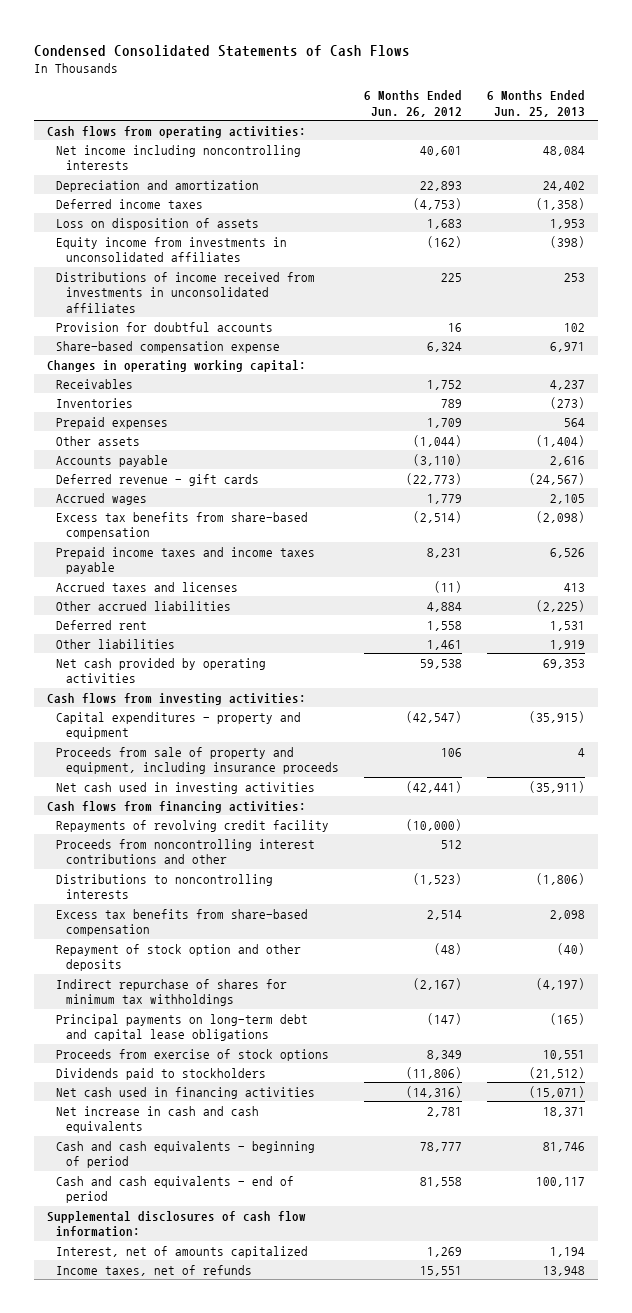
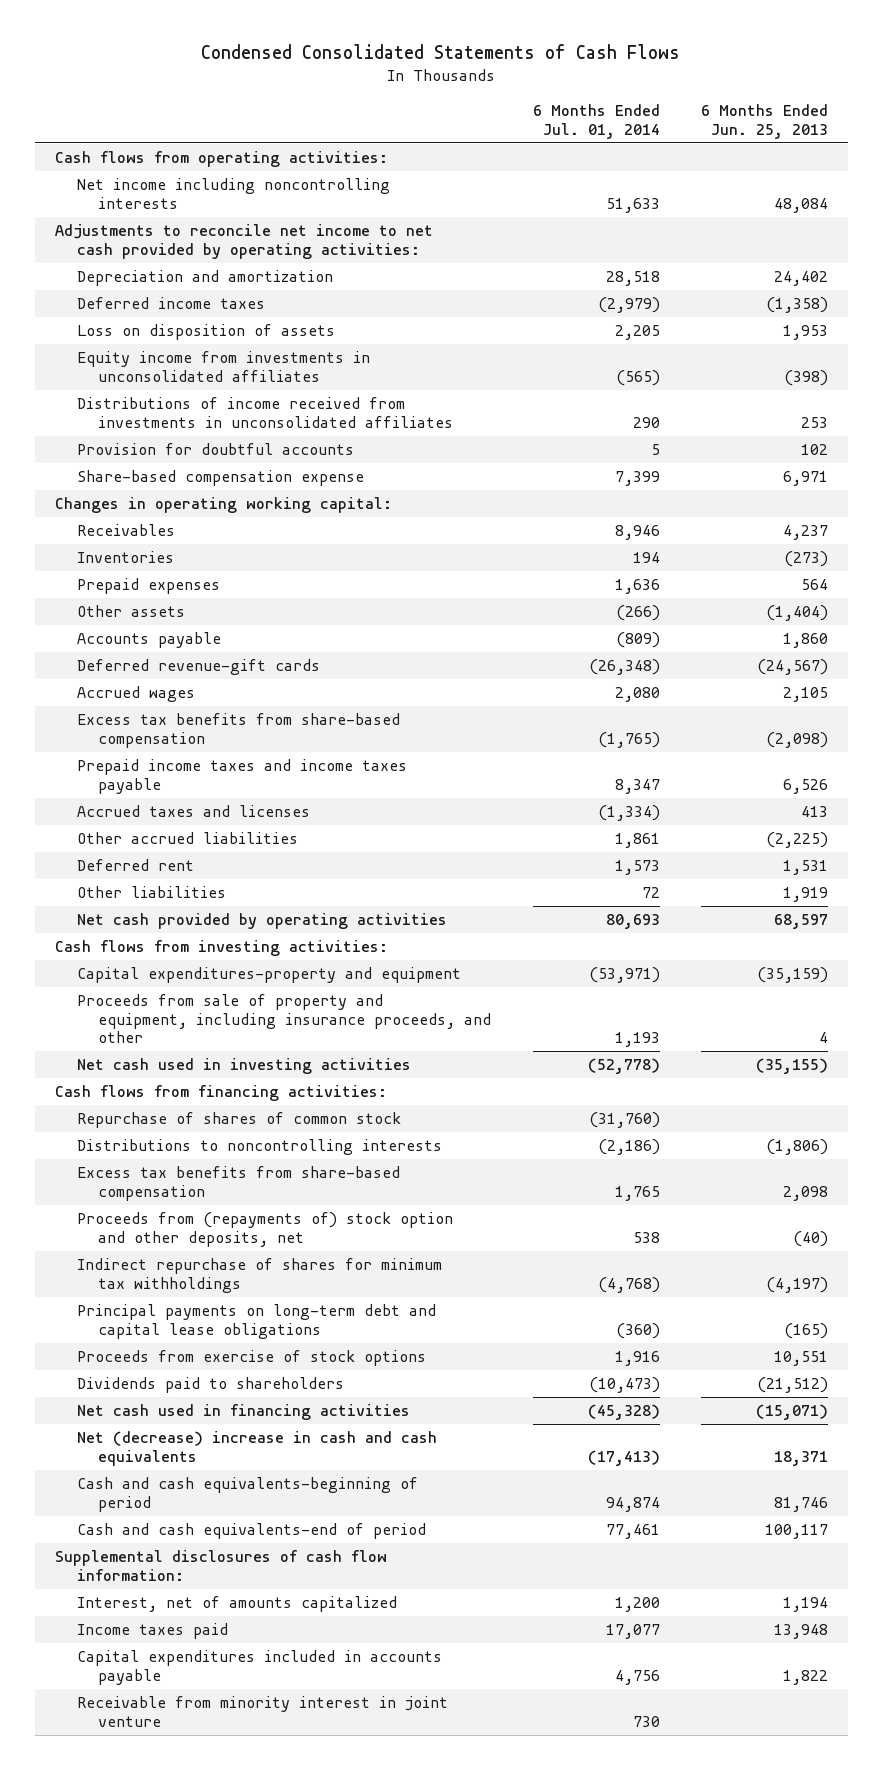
[363,90,462,117] 6 Months Ended Jun. 26, 2012 -> none
none -> [532,104,660,139] 6 Months Ended Jul. 01, 2014
none -> [55,224,434,259] Adjustments to reconcile net income to net cash provided by operating activities:
[550,455,586,466] 2,616 -> [782,633,828,649] 1,860
[56,473,260,486] Deferred revenue - gift cards -> [76,659,320,676] Deferred revenue-gift cards
[543,658,586,669] 69,353 -> [773,914,828,930] 68,597
[56,711,302,740] Capital expenditures - property and equipment -> [76,967,461,984] Capital expenditures-property and equipment
[529,710,586,723] (35,915) -> [756,967,828,984] (35,159)
[56,746,339,775] Proceeds from sale of property and equipment, including insurance proceeds -> [76,994,492,1044] Proceeds from sale of property and equipment, including insurance proceeds, and other
[529,780,586,793] (35,911) -> [755,1058,828,1075] (35,155)
[56,819,330,832] Repayments of revolving credit facility -> none
[56,838,316,865] Proceeds from noncontrolling interest contributions and other -> none
none -> [76,1112,401,1129] Repurchase of shares of common stock
[56,943,302,972] Repayment of stock option and other deposits -> [76,1212,453,1247] Proceeds from (repayments of) stock option and other deposits, net
[56,1067,267,1080] Dividends paid to stockholders -> [76,1377,344,1394] Dividends paid to shareholders
[56,1105,260,1134] Net increase in cash and cash equivalents -> [76,1431,437,1466] Net (decrease) increase in cash and cash equivalents
[56,1140,316,1169] Cash and cash equivalents - beginning of period -> [76,1477,418,1512] Cash and cash equivalents-beginning of period
[56,1175,295,1204] Cash and cash equivalents - end of period -> [76,1523,426,1540] Cash and cash equivalents-end of period
[56,1264,253,1276] Income taxes, net of refunds -> [76,1623,228,1640] Income taxes paid
none -> [76,1650,442,1685] Capital expenditures included in accounts payable
none -> [76,1696,448,1727] Receivable from minority interest in joint venture

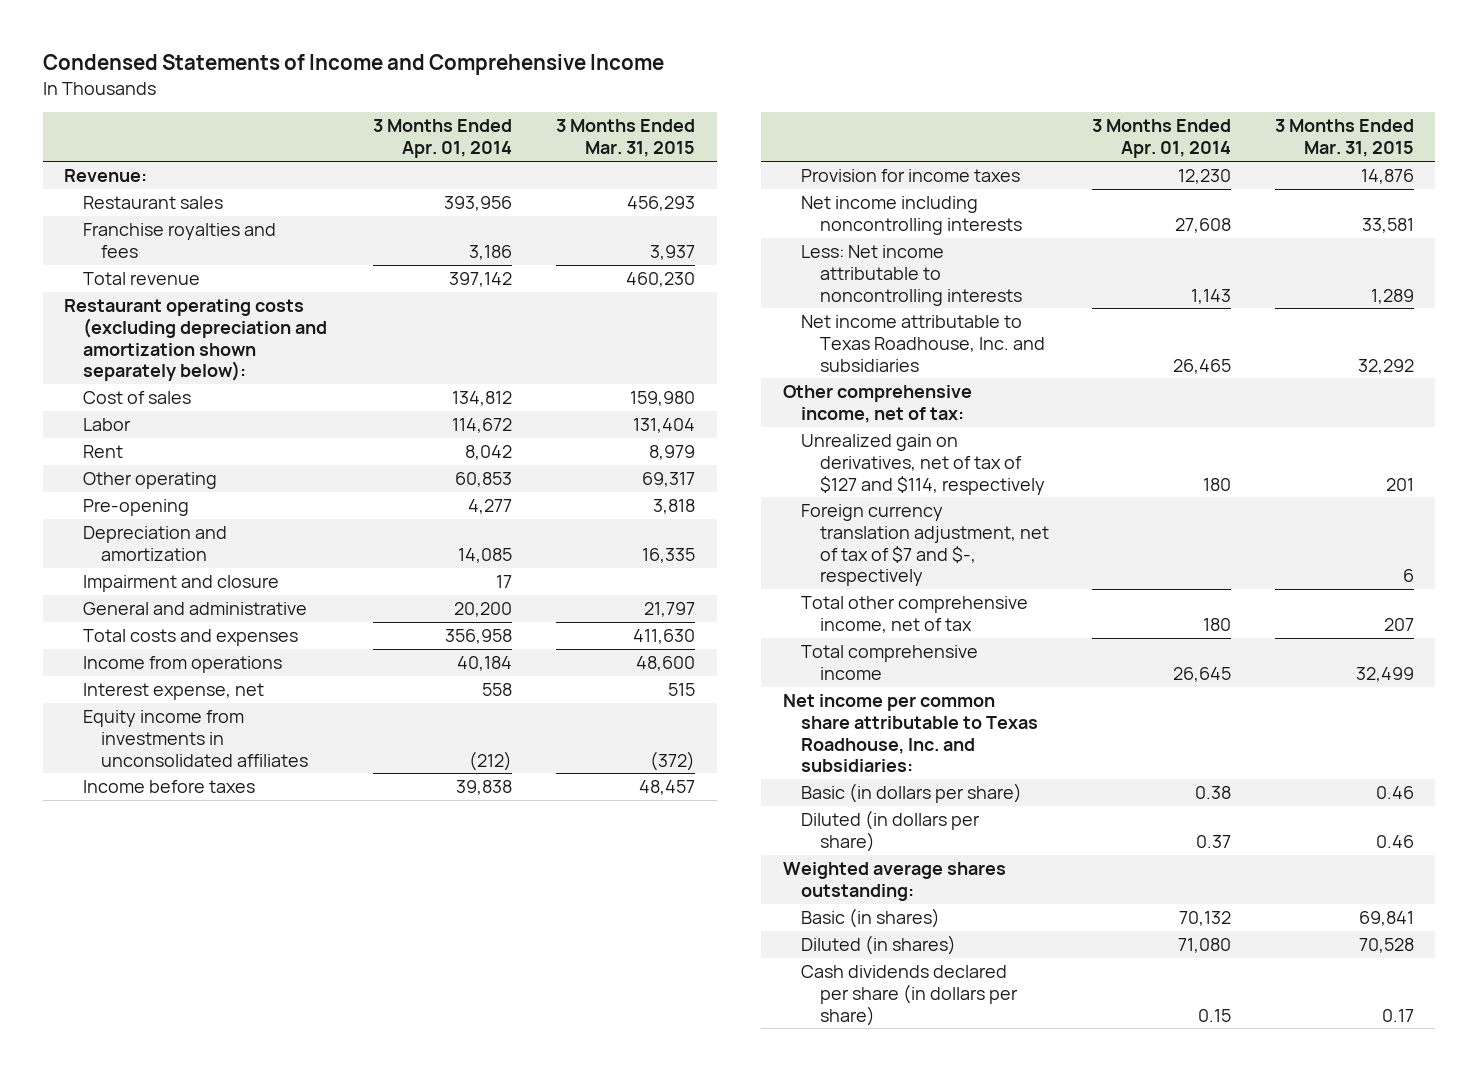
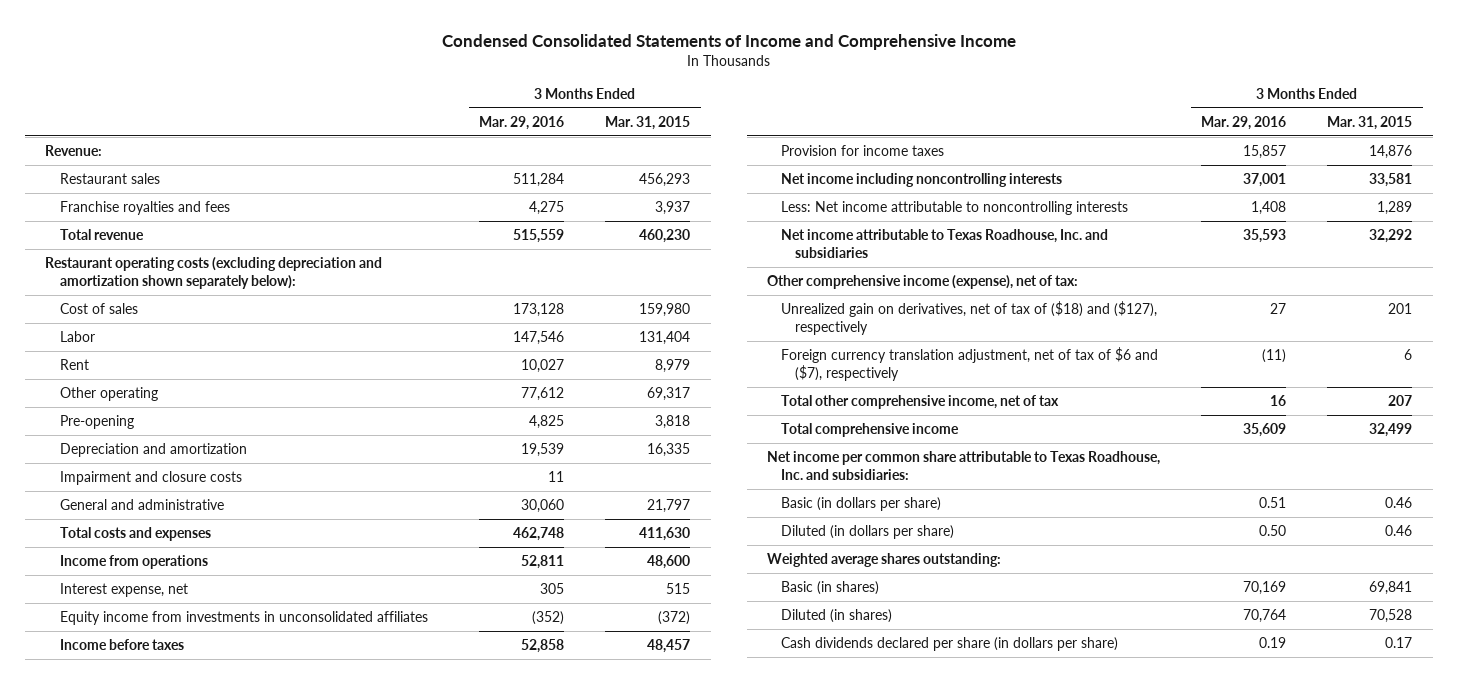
[42,54,664,76] Condensed Statements of Income and Comprehensive Income -> [441,33,1016,50] Condensed Consolidated Statements of Income and Comprehensive Income
[373,119,513,159] 3 Months Ended Apr. 01, 2014 -> none
none -> [479,115,565,130] Mar. 29, 2016
[82,574,279,592] Impairment and closure -> [59,470,242,485] Impairment and closure costs
[783,384,973,423] Other comprehensive income, net of tax: -> [767,274,1079,289] Other comprehensive income (expense), net of tax:
[801,433,1045,495] Unrealized gain on derivatives, net of tax of $127 and $114, respectively -> [781,300,1158,336] Unrealized gain on derivatives, net of tax of ($18) and ($127), respectively
[801,503,1049,587] Foreign currency translation adjustment, net of tax of $7 and $-, respectively -> [781,346,1159,382] Foreign currency translation adjustment, net of tax of $6 and ($7), respectively

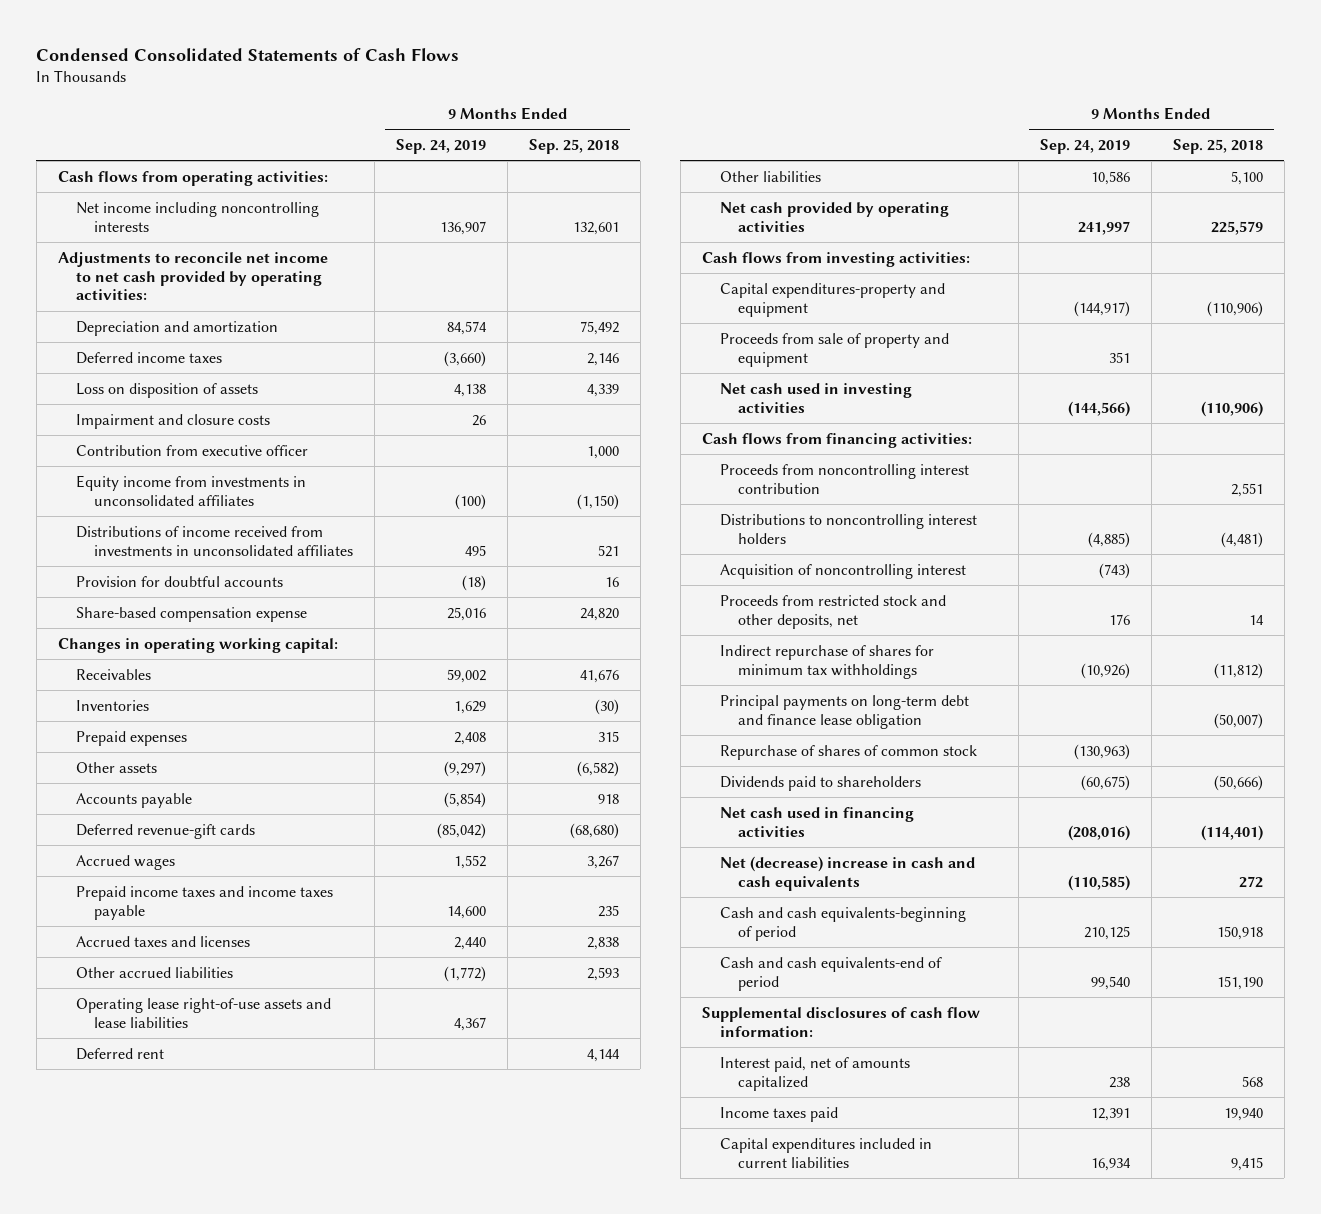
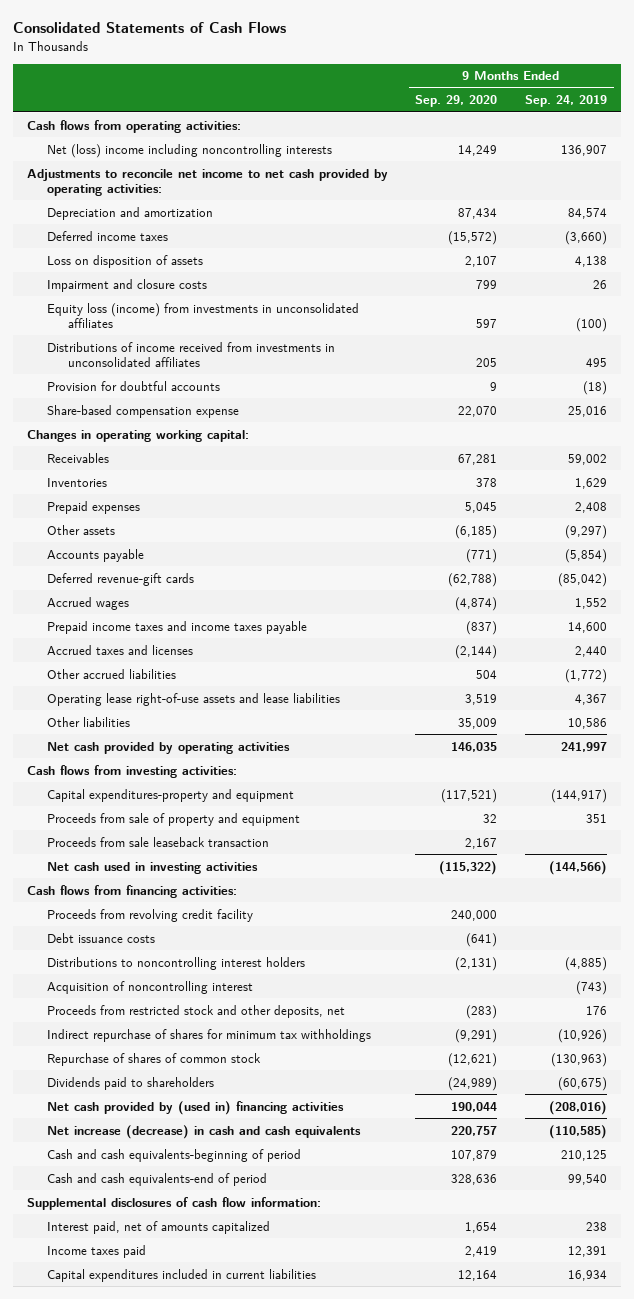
[36,47,460,61] Condensed Consolidated Statements of Cash Flows -> [13,22,287,34] Consolidated Statements of Cash Flows
[529,139,620,155] Sep. 25, 2018 -> none
none -> [415,95,498,108] Sep. 29, 2020
[75,201,319,232] Net income including noncontrolling interests -> [47,143,333,158] Net (loss) income including noncontrolling interests
[75,444,308,456] Contribution from executive officer -> none
[75,474,306,506] Equity income from investments in unconsolidated affiliates -> [47,302,360,329] Equity loss (income) from investments in unconsolidated affiliates
[75,1047,164,1060] Deferred rent -> none
none -> [47,836,270,847] Proceeds from sale leaseback transaction
[719,463,969,494] Proceeds from noncontrolling interest contribution -> none
none -> [47,908,254,922] Proceeds from revolving credit facility
none -> [47,932,156,943] Debt issuance costs
[719,694,969,729] Principal payments on long-term debt and finance lease obligation -> none
[719,806,914,837] Net cash used in financing activities -> [47,1100,345,1115] Net cash provided by (used in) financing activities
[719,855,975,891] Net (decrease) increase in cash and cash equivalents -> [47,1124,362,1139] Net increase (decrease) in cash and cash equivalents

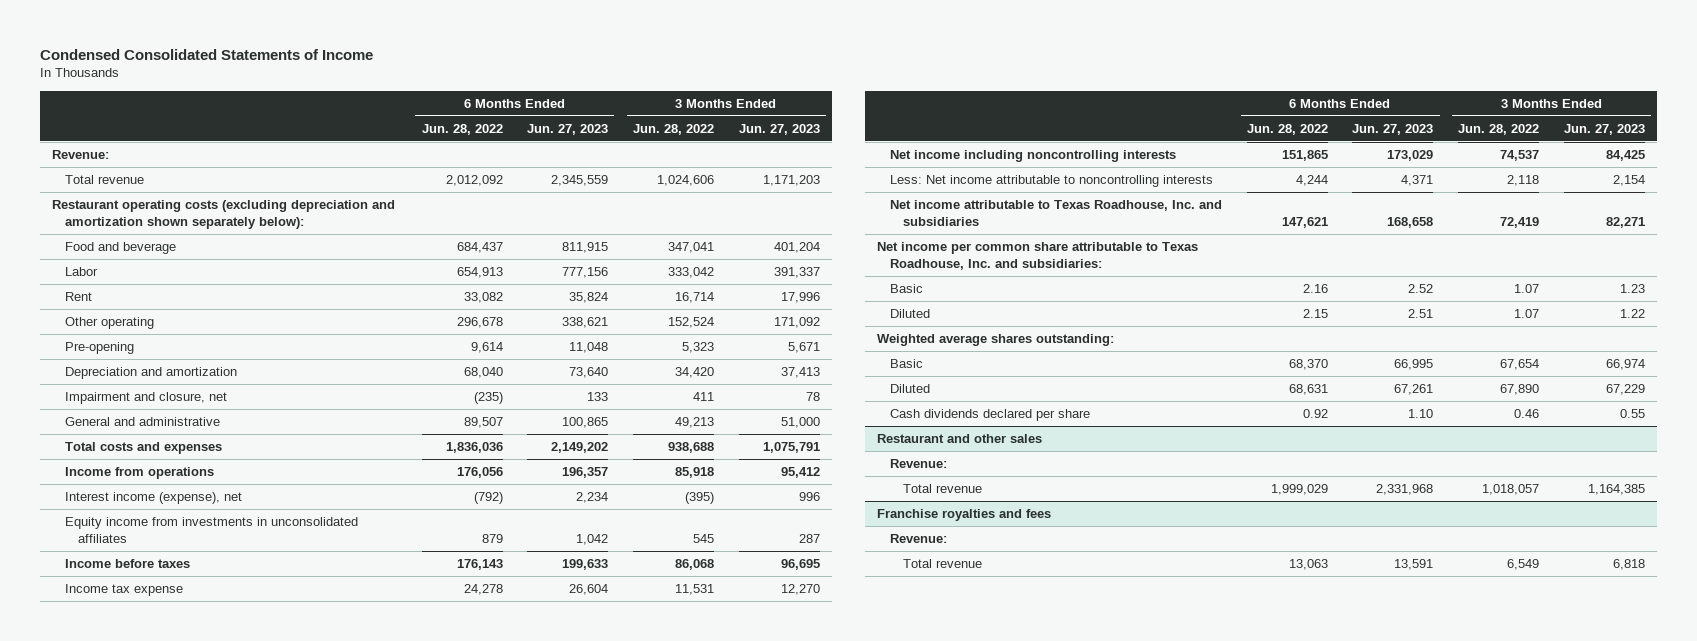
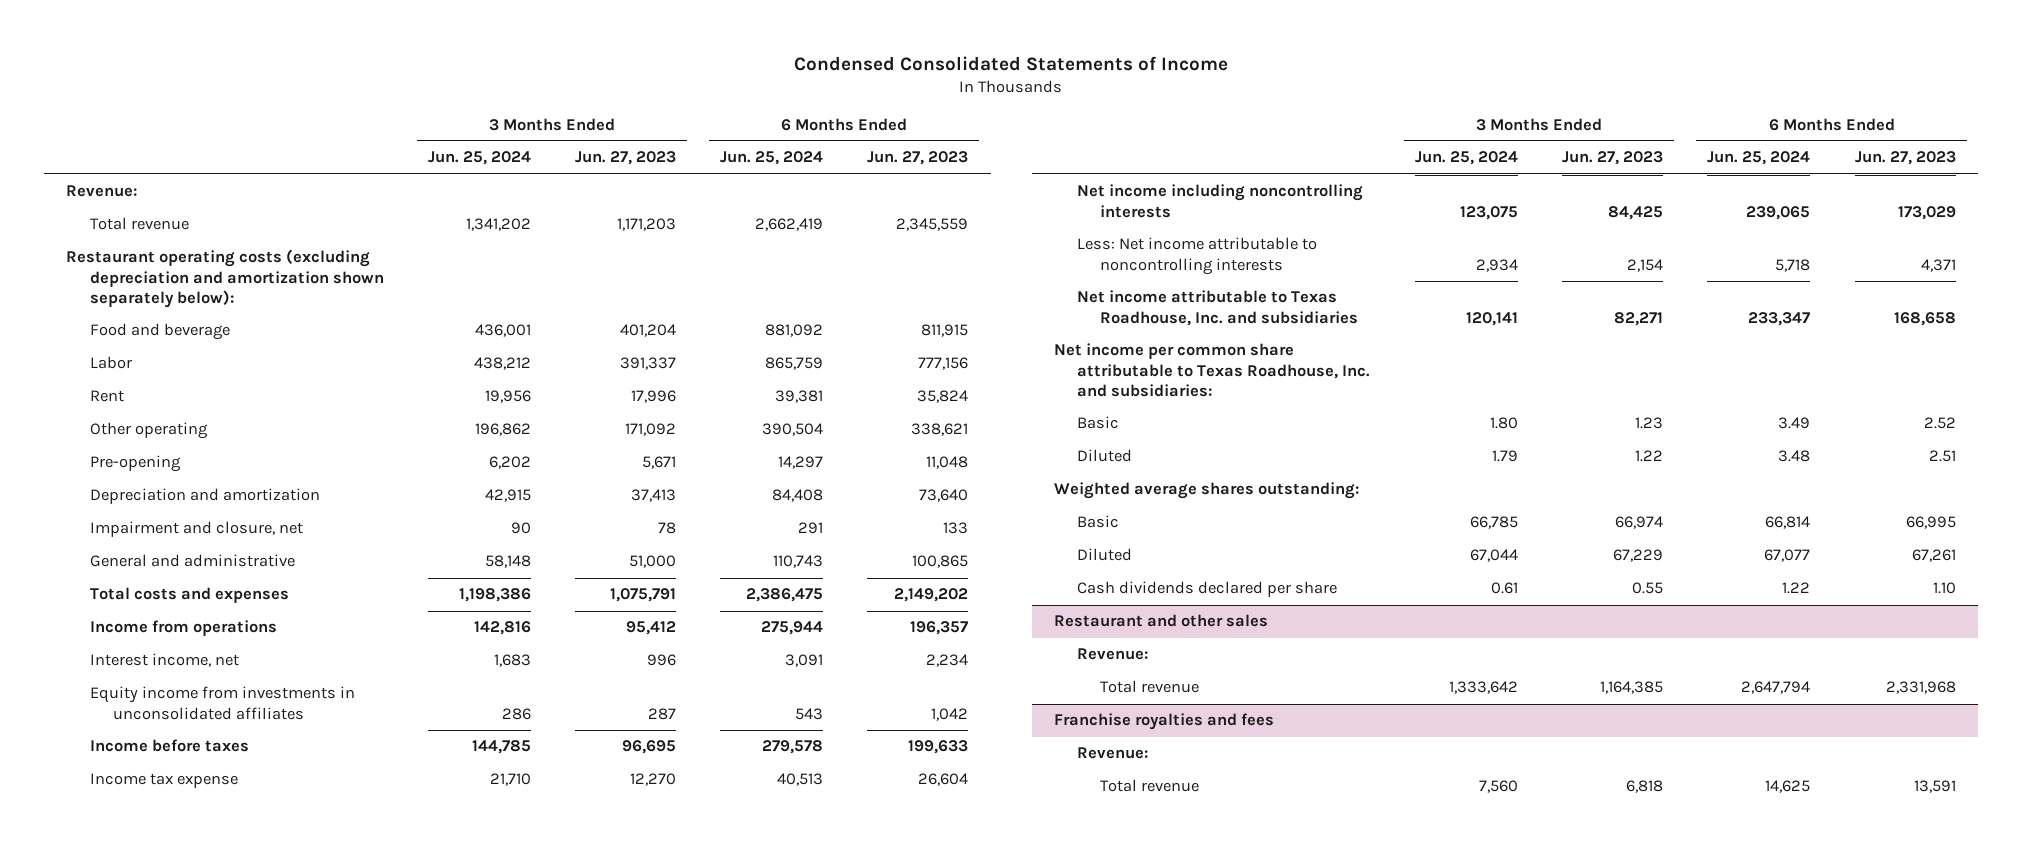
[421,123,503,135] Jun. 28, 2022 -> none
[632,123,714,135] Jun. 28, 2022 -> none
none -> [427,151,531,166] Jun. 25, 2024
none -> [720,151,824,166] Jun. 25, 2024
[64,492,242,505] Interest income (expense), net -> [89,653,239,668] Interest income, net

